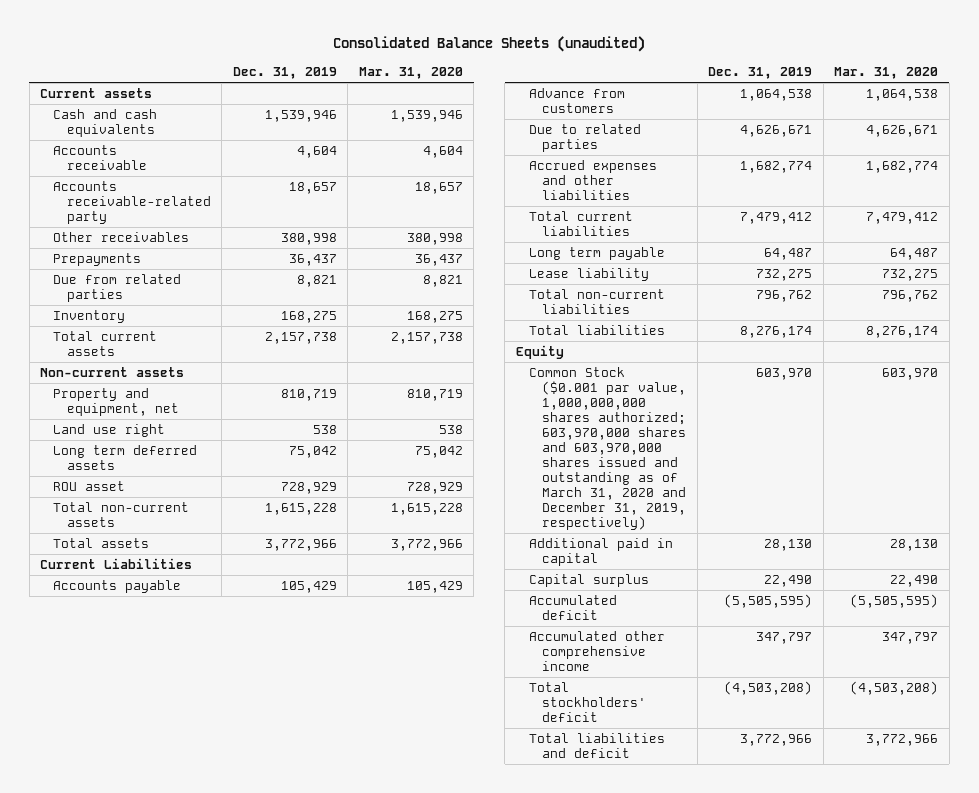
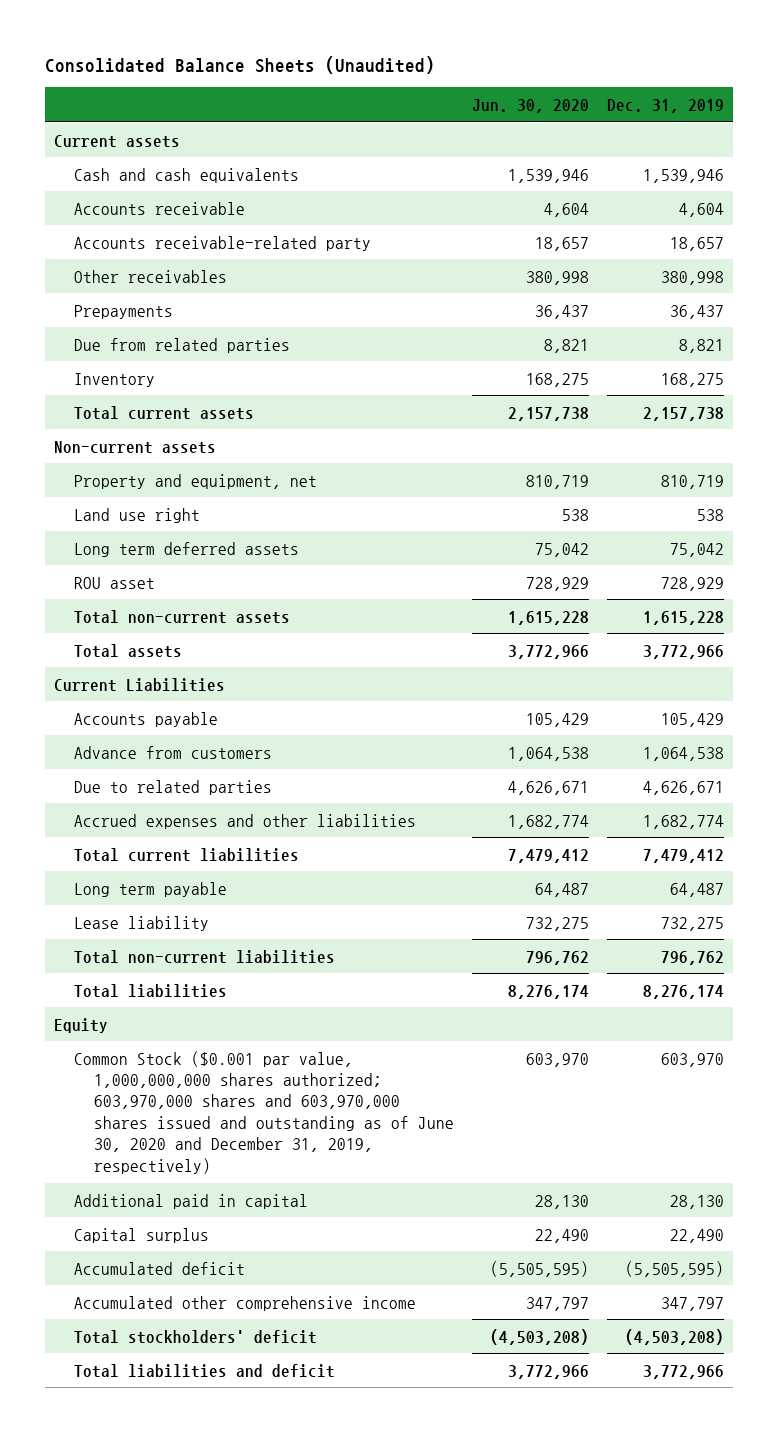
[333,36,646,53] Consolidated Balance Sheets (unaudited) -> [44,55,435,74] Consolidated Balance Sheets (Unaudited)
[358,66,463,79] Mar. 31, 2020 -> none
none -> [472,98,590,113] Jun. 30, 2020
[529,367,687,530] Common Stock ($0.001 par value, 1,000,000,000 shares authorized; 603,970,000 shares and 603,970,000 shares issued and outstanding as of March 31, 2020 and December 31, 2019, respectively) -> [73,1050,455,1174] Common Stock ($0.001 par value, 1,000,000,000 shares authorized; 603,970,000 shares and 603,970,000 shares issued and outstanding as of June 30, 2020 and December 31, 2019, respectively)

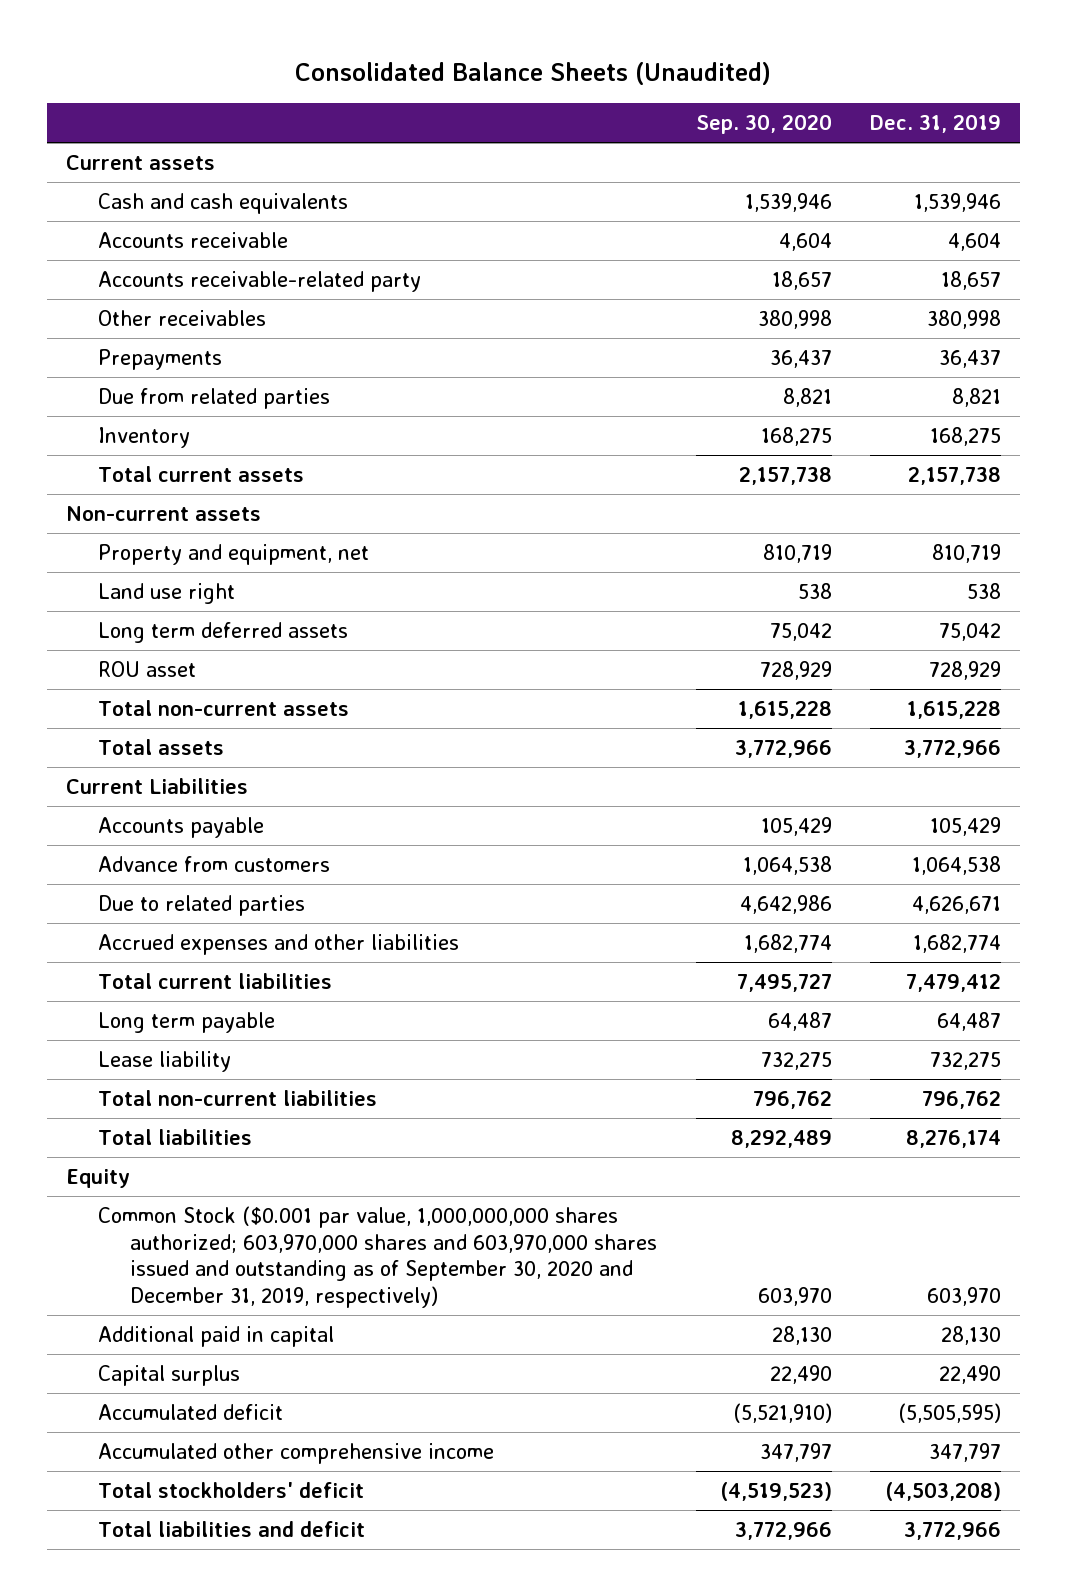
[472,98,590,113] Jun. 30, 2020 -> none
none -> [695,114,832,135] Sep. 30, 2020
[73,1050,455,1174] Common Stock ($0.001 par value, 1,000,000,000 shares authorized; 603,970,000 shares and 603,970,000 shares issued and outstanding as of June 30, 2020 and December 31, 2019, respectively) -> [98,1206,658,1309] Common Stock ($0.001 par value, 1,000,000,000 shares authorized; 603,970,000 shares and 603,970,000 shares issued and outstanding as of September 30, 2020 and December 31, 2019, respectively)

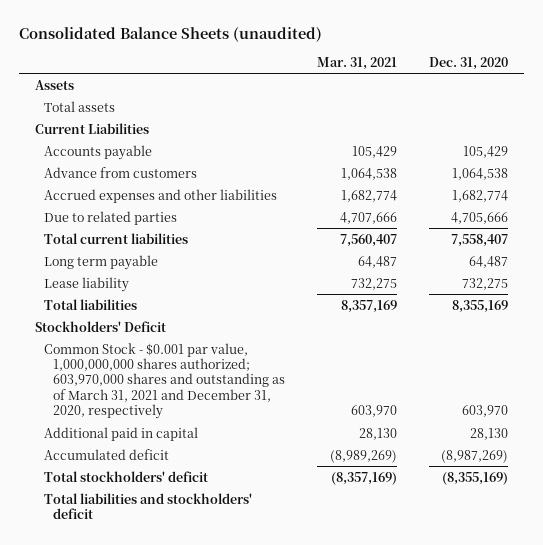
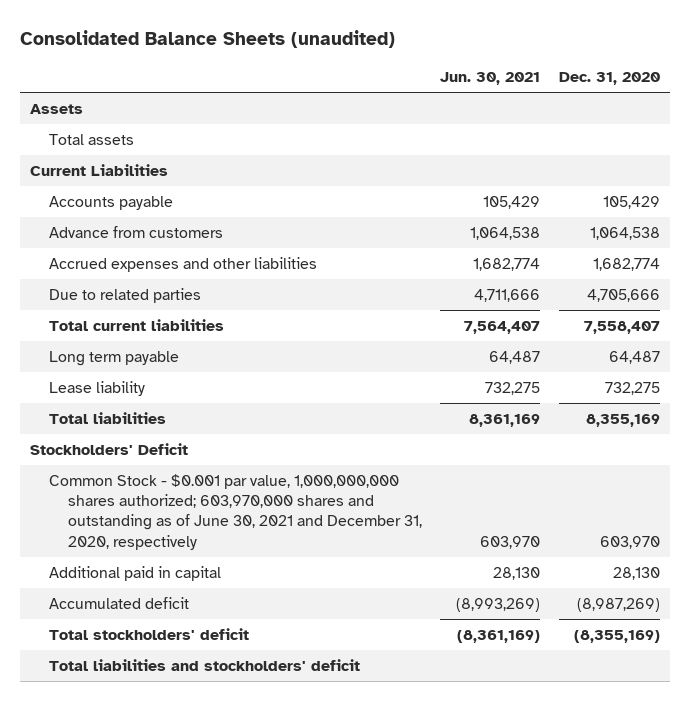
[317,56,398,70] Mar. 31, 2021 -> none
none -> [440,72,541,86] Jun. 30, 2021
[44,342,286,420] Common Stock - $0.001 par value, 1,000,000,000 shares authorized; 603,970,000 shares and outstanding as of March 31, 2021 and December 31, 2020, respectively -> [48,473,422,550] Common Stock - $0.001 par value, 1,000,000,000 shares authorized; 603,970,000 shares and outstanding as of June 30, 2021 and December 31, 2020, respectively

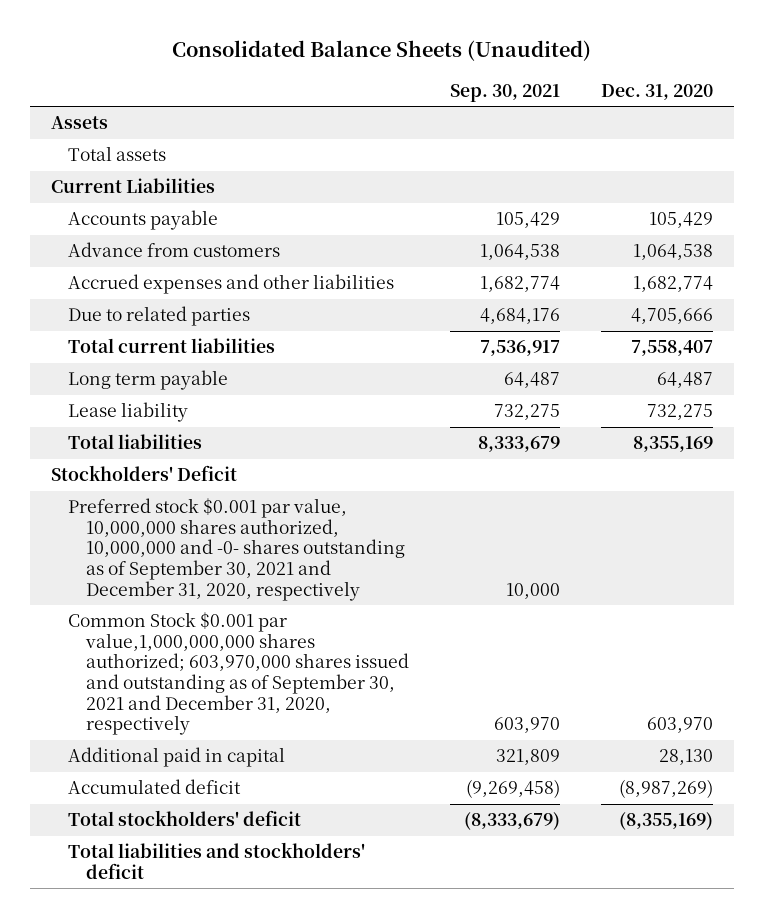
[20,30,396,49] Consolidated Balance Sheets (unaudited) -> [172,40,592,62] Consolidated Balance Sheets (Unaudited)
[440,72,541,86] Jun. 30, 2021 -> none
none -> [450,83,561,102] Sep. 30, 2021
none -> [68,498,406,601] Preferred stock $0.001 par value, 10,000,000 shares authorized, 10,000,000 and -0- shares outstanding as of September 30, 2021 and December 31, 2020, respectively
[48,473,422,550] Common Stock - $0.001 par value, 1,000,000,000 shares authorized; 603,970,000 shares and outstanding as of June 30, 2021 and December 31, 2020, respectively -> [68,612,410,736] Common Stock $0.001 par value,1,000,000,000 shares authorized; 603,970,000 shares issued and outstanding as of September 30, 2021 and December 31, 2020, respectively

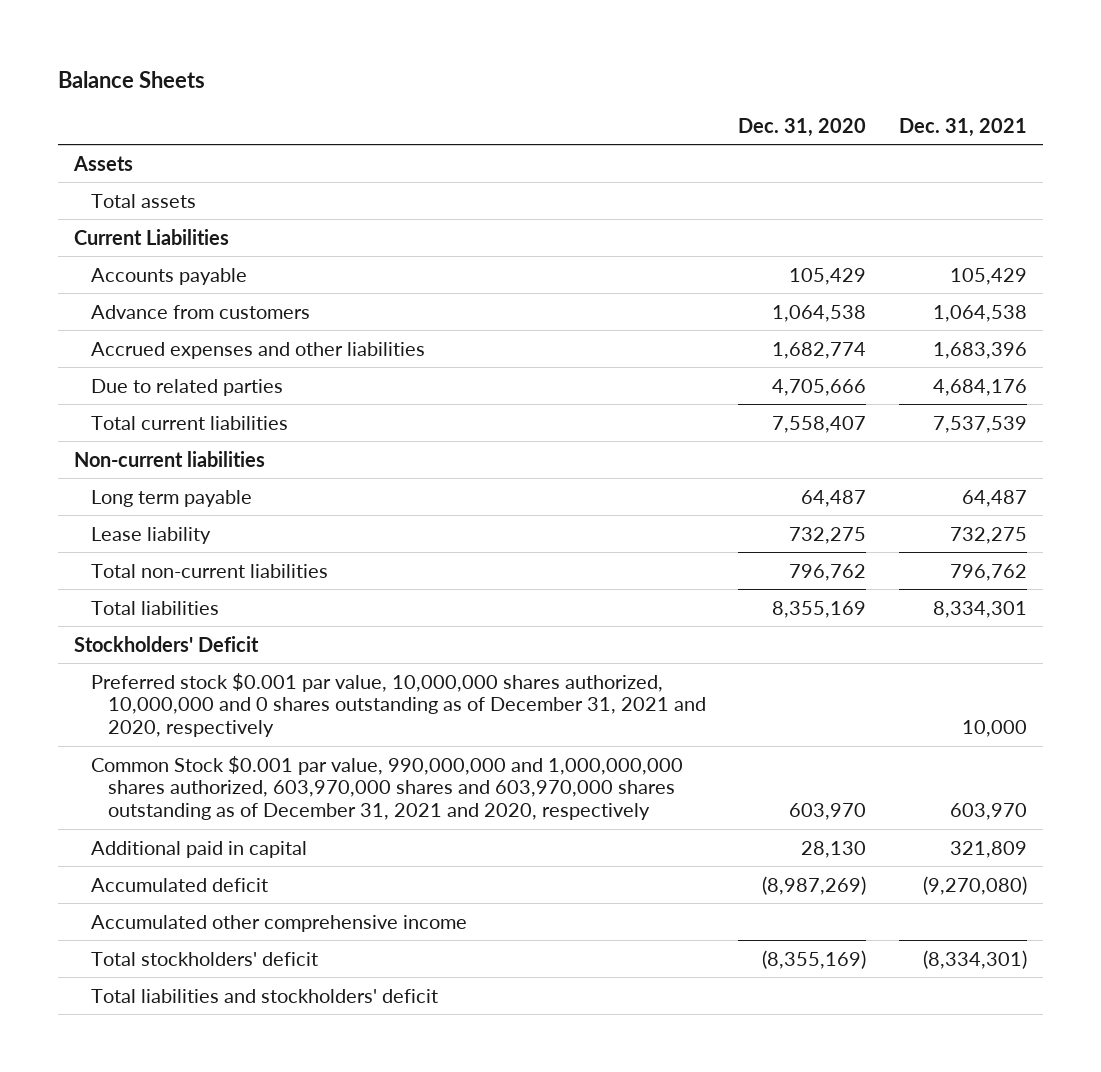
[172,40,592,62] Consolidated Balance Sheets (Unaudited) -> [57,70,205,88] Balance Sheets
[450,83,561,102] Sep. 30, 2021 -> none
none -> [898,117,1027,137] Dec. 31, 2021
none -> [74,450,266,467] Non-current liabilities
none -> [91,563,329,578] Total non-current liabilities
[68,498,406,601] Preferred stock $0.001 par value, 10,000,000 shares authorized, 10,000,000 and -0- shares outstanding as of September 30, 2021 and December 31, 2020, respectively -> [91,672,707,738] Preferred stock $0.001 par value, 10,000,000 shares authorized, 10,000,000 and 0 shares outstanding as of December 31, 2021 and 2020, respectively
[68,612,410,736] Common Stock $0.001 par value,1,000,000,000 shares authorized; 603,970,000 shares issued and outstanding as of September 30, 2021 and December 31, 2020, respectively -> [91,755,684,821] Common Stock $0.001 par value, 990,000,000 and 1,000,000,000 shares authorized, 603,970,000 shares and 603,970,000 shares outstanding as of December 31, 2021 and 2020, respectively
none -> [91,914,468,932] Accumulated other comprehensive income

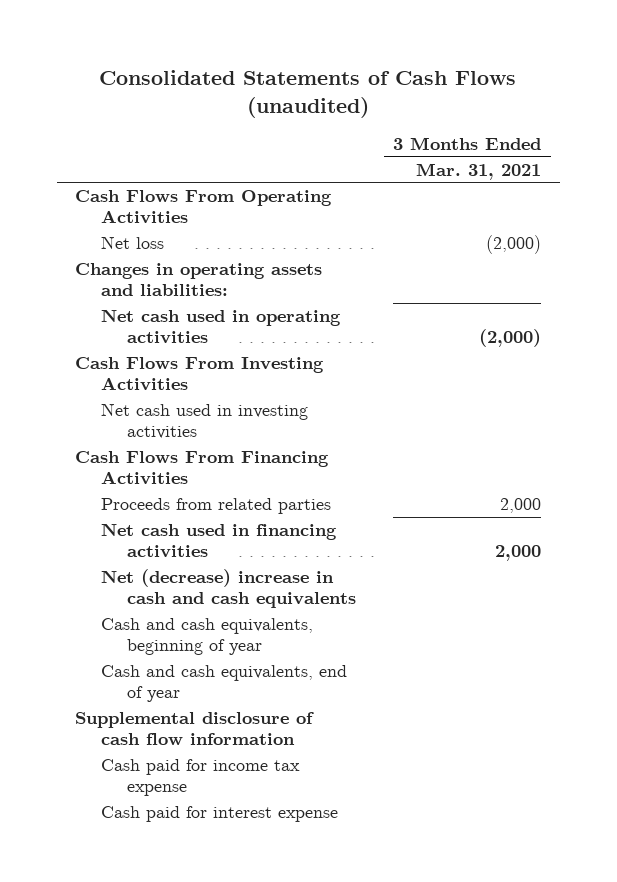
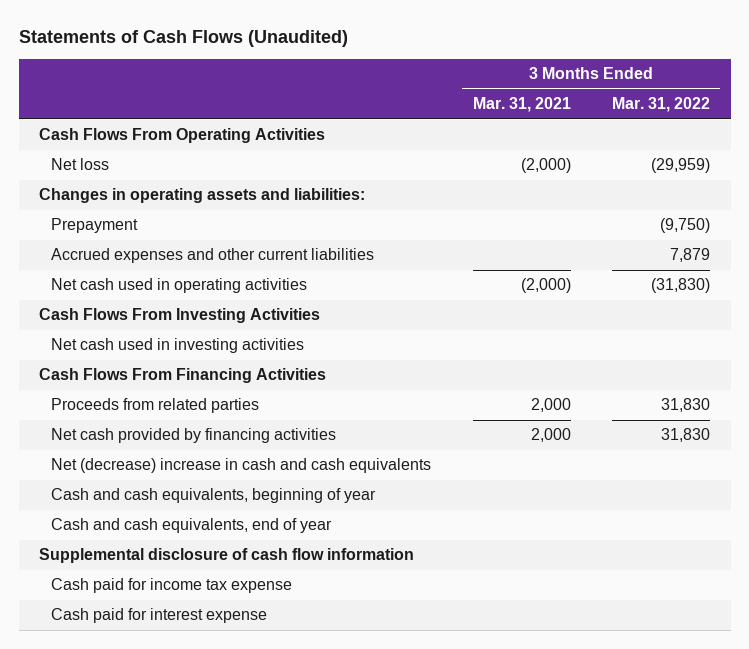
[99,69,517,118] Consolidated Statements of Cash Flows (unaudited) -> [18,30,348,48] Statements of Cash Flows (Unaudited)
none -> [611,97,710,113] Mar. 31, 2022
none -> [51,218,139,234] Prepayment
none -> [51,248,375,264] Accrued expenses and other current liabilities
[101,523,338,559] Net cash used in financing activities -> [51,428,337,444] Net cash provided by financing activities

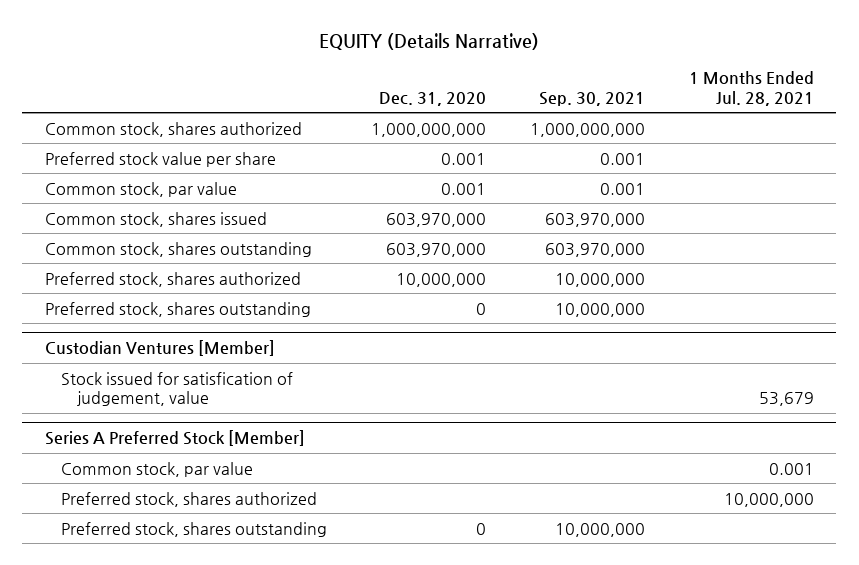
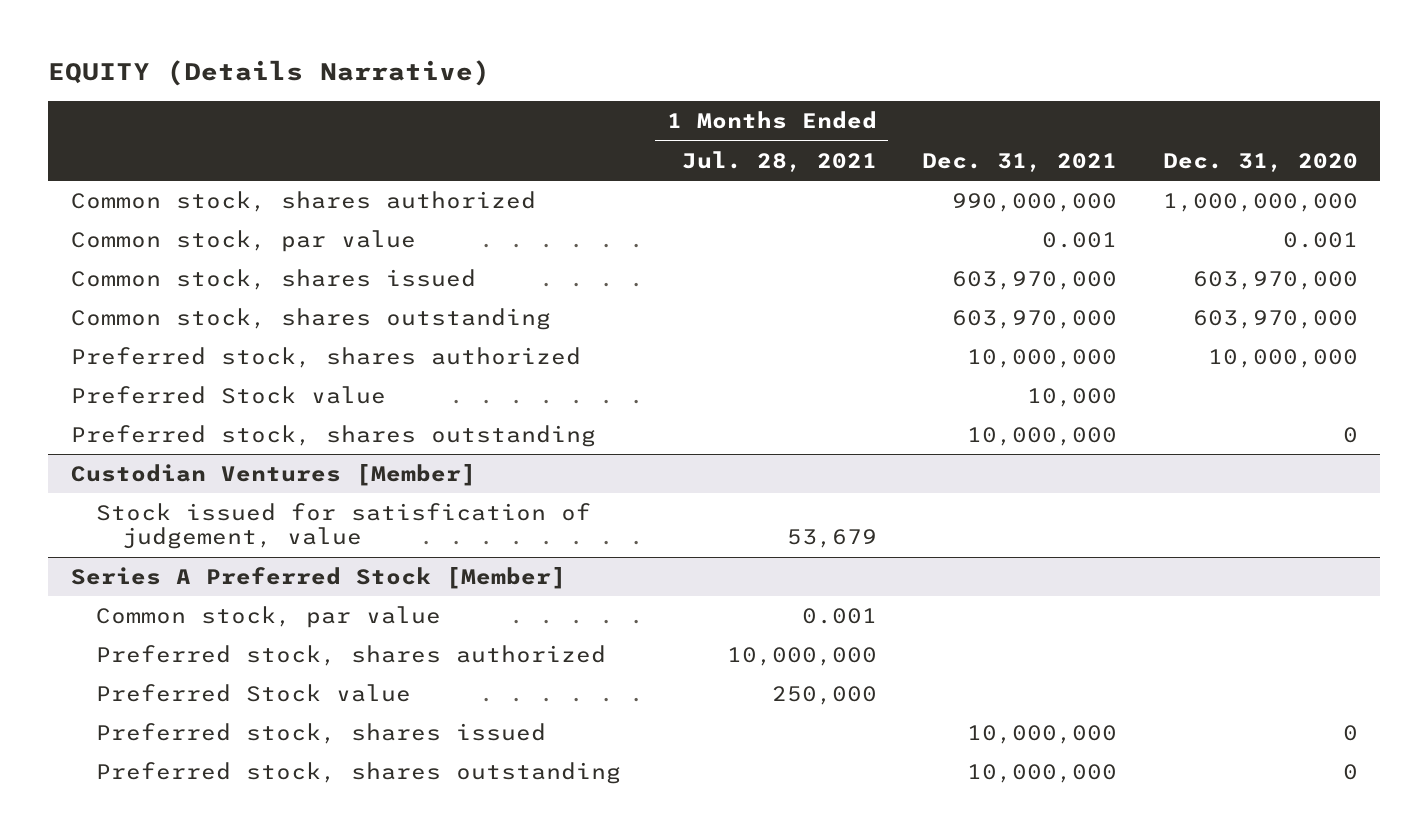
[539,91,646,106] Sep. 30, 2021 -> none
none -> [922,152,1118,172] Dec. 31, 2021
[44,151,276,167] Preferred stock value per share -> none
none -> [70,386,386,405] Preferred Stock value
none -> [96,684,412,703] Preferred Stock value
none -> [96,723,547,745] Preferred stock, shares issued

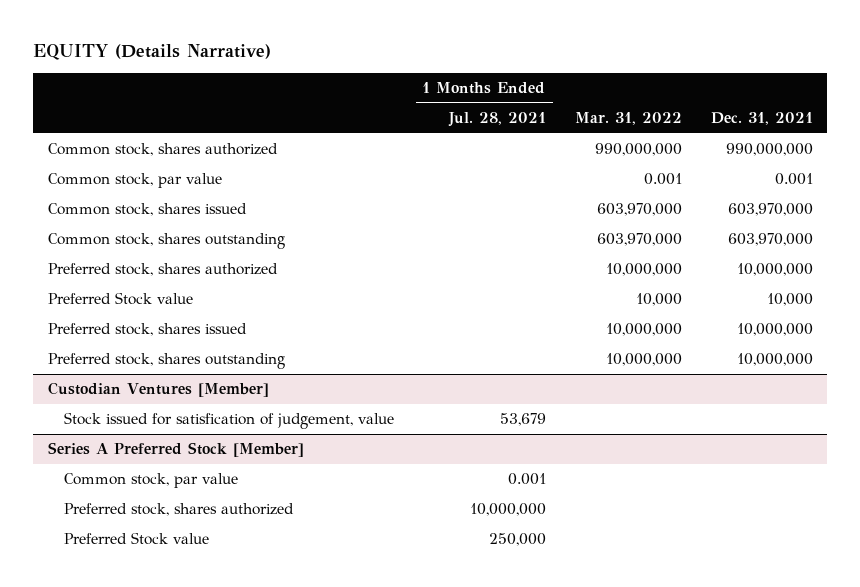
[1162,152,1358,172] Dec. 31, 2020 -> none
none -> [574,112,682,126] Mar. 31, 2022
none -> [47,323,247,337] Preferred stock, shares issued
[96,723,547,745] Preferred stock, shares issued -> none
[96,762,622,785] Preferred stock, shares outstanding -> none

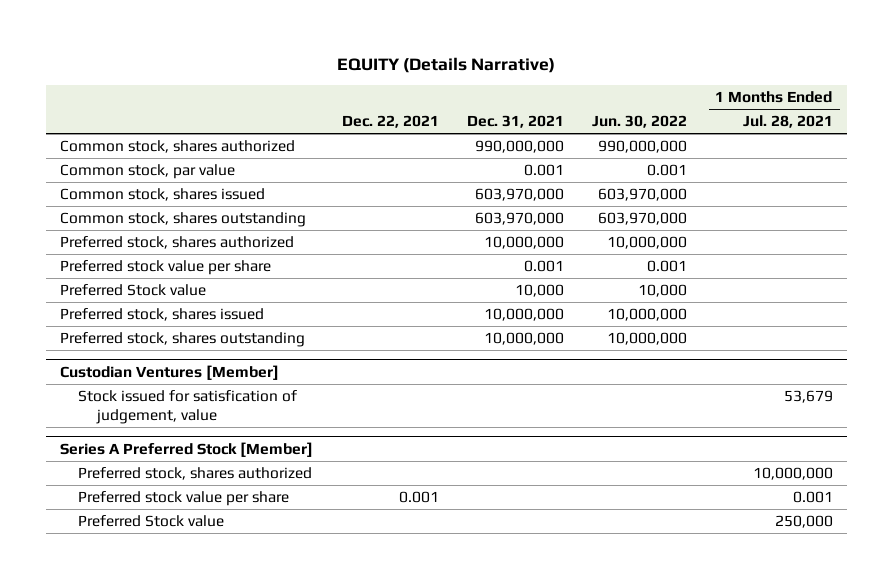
[574,112,682,126] Mar. 31, 2022 -> none
none -> [341,115,439,129] Dec. 22, 2021
none -> [592,115,688,129] Jun. 30, 2022
none -> [60,260,272,276] Preferred stock value per share
[63,473,238,489] Common stock, par value -> none
none -> [78,491,290,507] Preferred stock value per share

